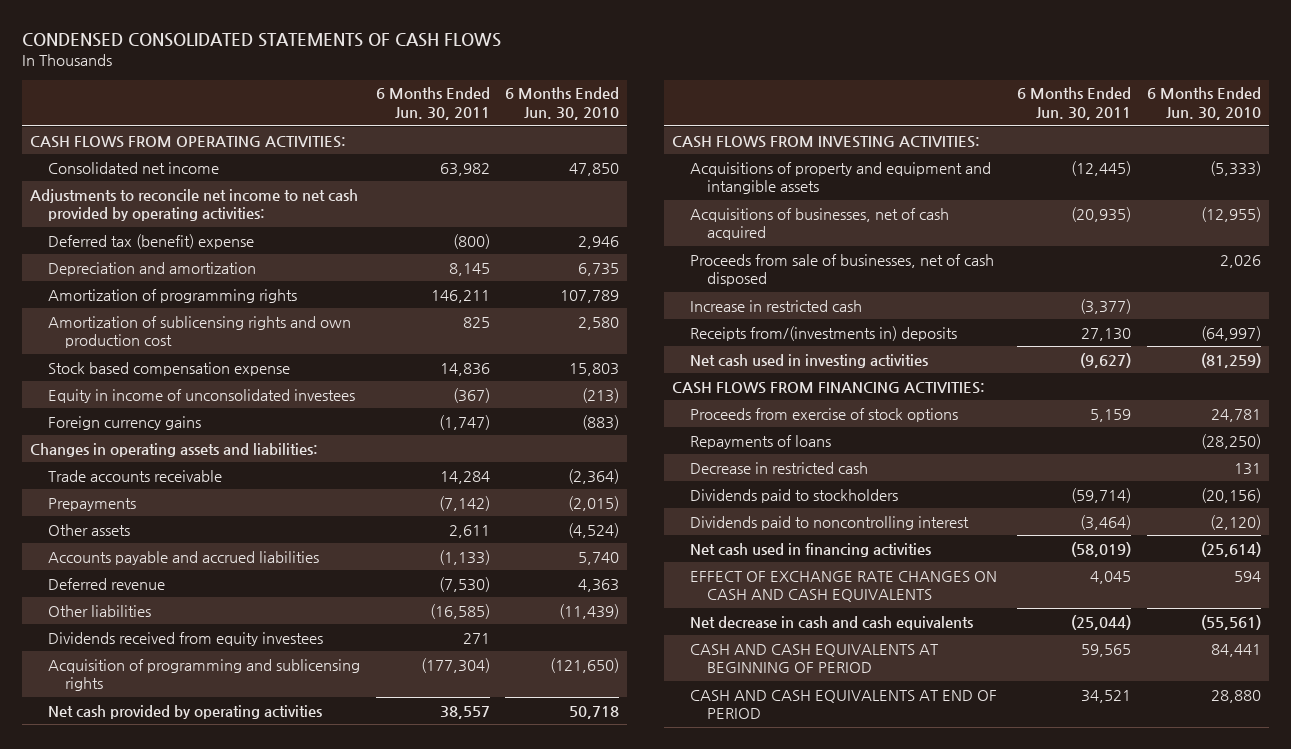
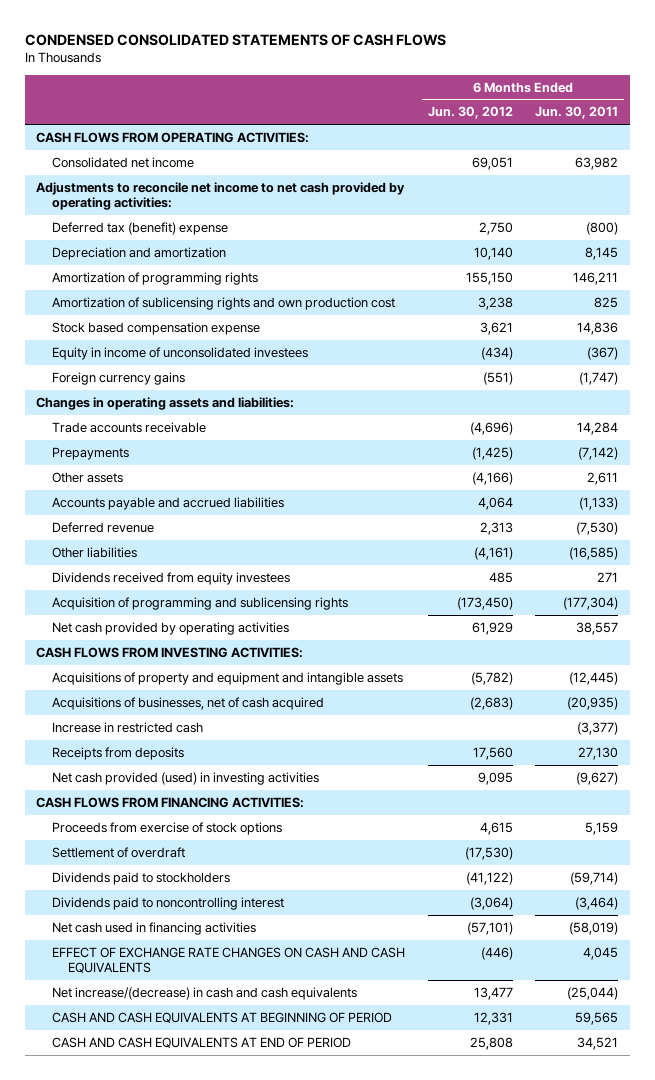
[505,87,620,121] 6 Months Ended Jun. 30, 2010 -> none
none -> [427,106,513,120] Jun. 30, 2012
[689,253,994,287] Proceeds from sale of businesses, net of cash disposed -> none
[689,325,957,341] Receipts from/(investments in) deposits -> [51,746,184,760] Receipts from deposits
[689,353,928,368] Net cash used in investing activities -> [51,771,319,785] Net cash provided (used) in investing activities
[689,461,868,474] Decrease in restricted cash -> none
[689,434,831,449] Repayments of loans -> [51,846,185,858] Settlement of overdraft
[689,615,973,630] Net decrease in cash and cash equivalents -> [51,986,357,1000] Net increase/(decrease) in cash and cash equivalents

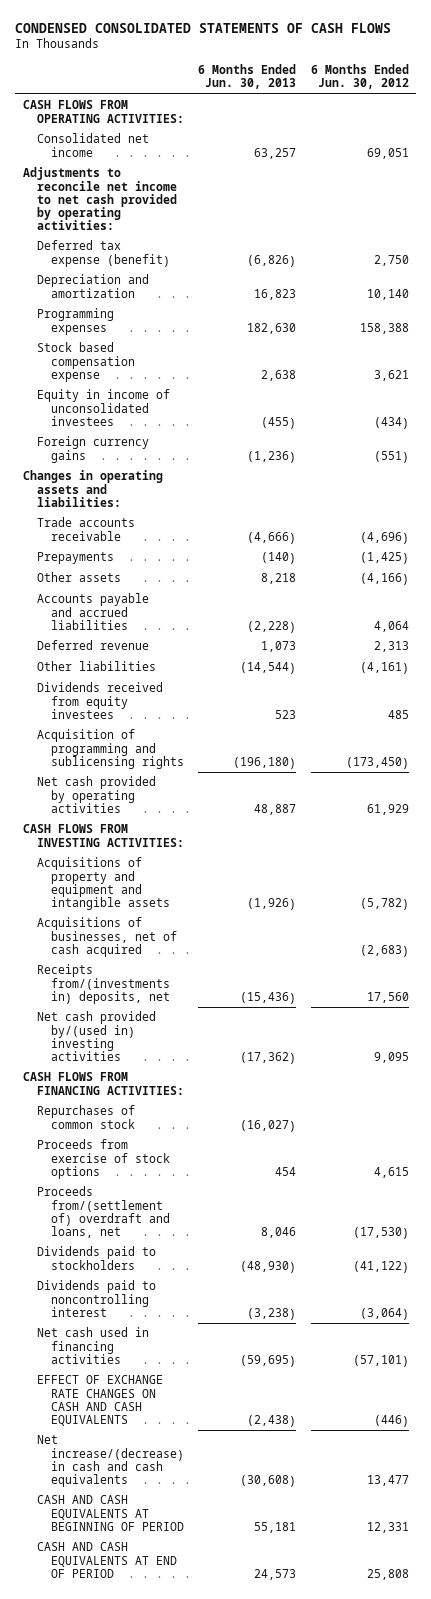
[535,106,619,120] Jun. 30, 2011 -> none
none -> [198,64,297,90] 6 Months Ended Jun. 30, 2013
[51,221,228,235] Deferred tax (benefit) expense -> [36,240,170,267] Deferred tax expense (benefit)
[51,271,258,285] Amortization of programming rights -> none
[51,296,395,310] Amortization of sublicensing rights and own production cost -> none
none -> [36,308,114,335] Programming expenses
[51,721,203,733] Increase in restricted cash -> none
[51,746,184,760] Receipts from deposits -> [36,964,170,1004] Receipts from/(investments in) deposits, net
[51,771,319,785] Net cash provided (used) in investing activities -> [36,1011,156,1061] Net cash provided by/(used in) investing activities
none -> [36,1105,135,1129] Repurchases of common stock
[51,846,185,858] Settlement of overdraft -> [36,1186,170,1238] Proceeds from/(settlement of) overdraft and loans, net

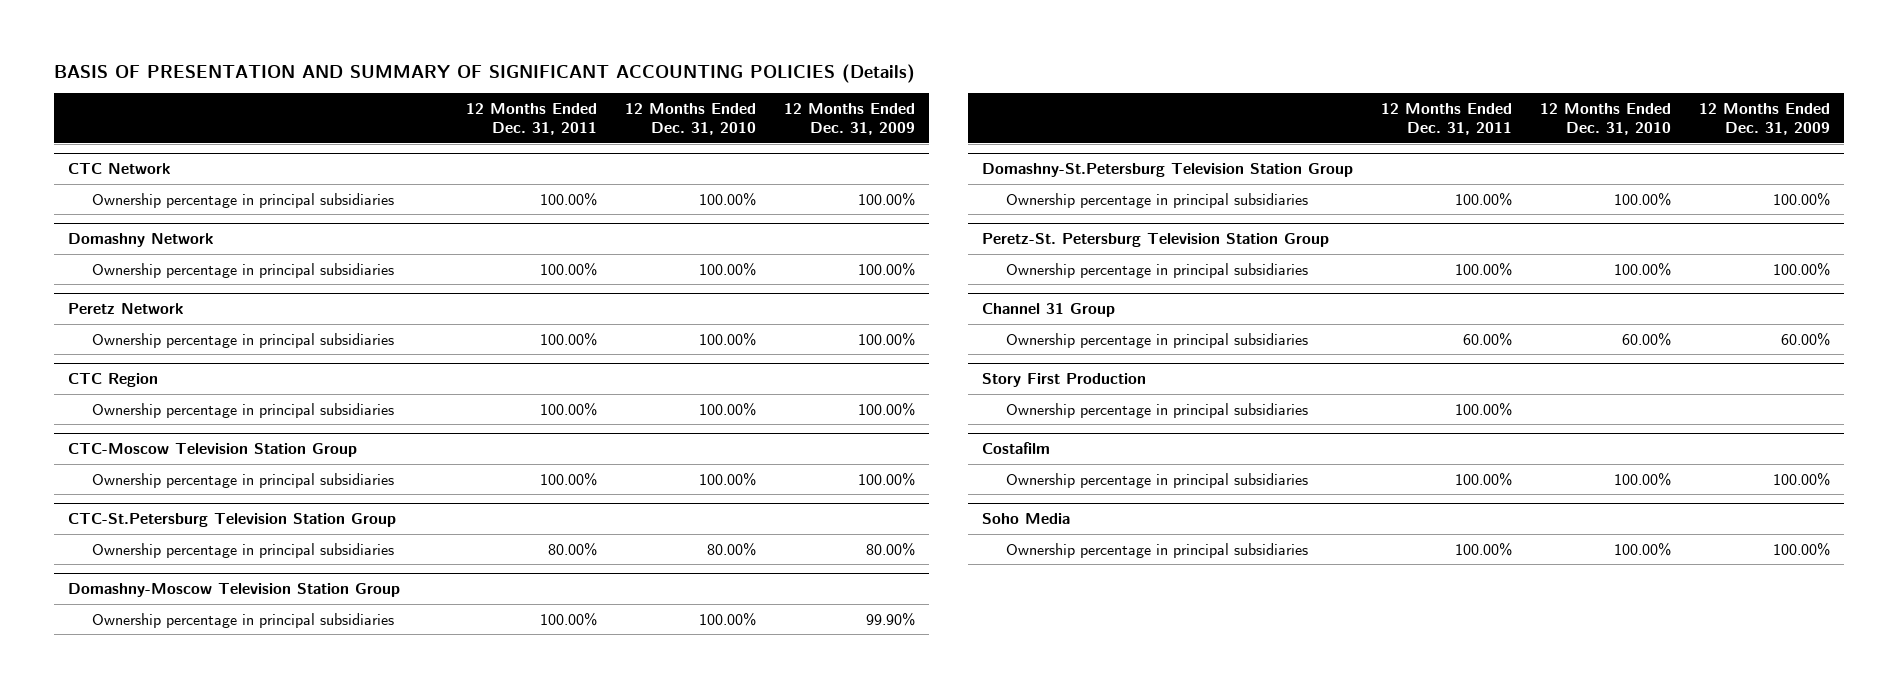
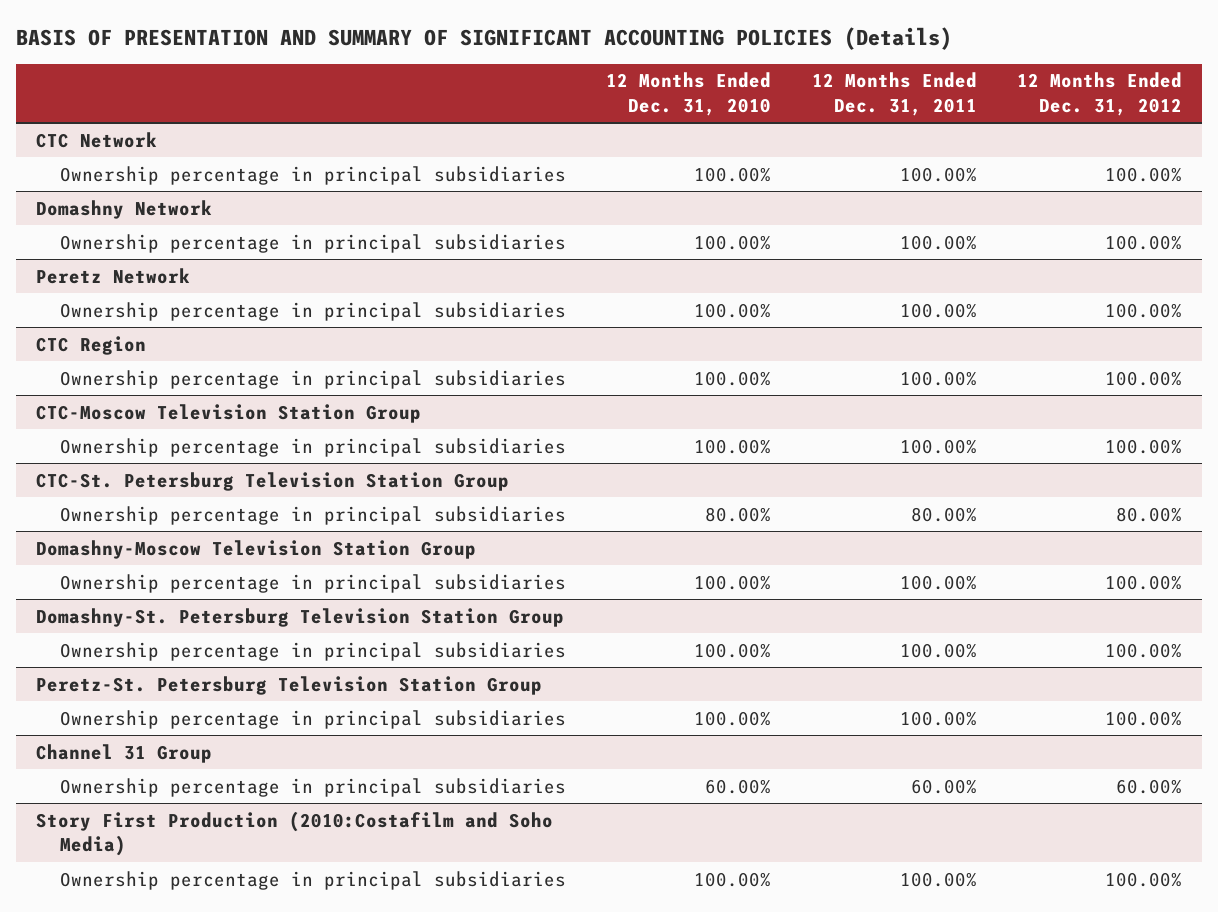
[784,103,916,136] 12 Months Ended Dec. 31, 2009 -> none
none -> [1016,72,1182,116] 12 Months Ended Dec. 31, 2012
[67,513,396,528] CTC-St.Petersburg Television Station Group -> [35,471,509,491] CTC-St. Petersburg Television Station Group
[982,163,1354,178] Domashny-St.Petersburg Television Station Group -> [35,607,564,627] Domashny-St. Petersburg Television Station Group
[982,373,1147,388] Story First Production -> none
[1006,402,1309,418] Ownership percentage in principal subsidiaries -> none
[982,442,1051,455] Costafilm -> none
[1006,472,1309,488] Ownership percentage in principal subsidiaries -> none
[982,513,1071,525] Soho Media -> none
none -> [35,810,553,857] Story First Production (2010:Costafilm and Soho Media)

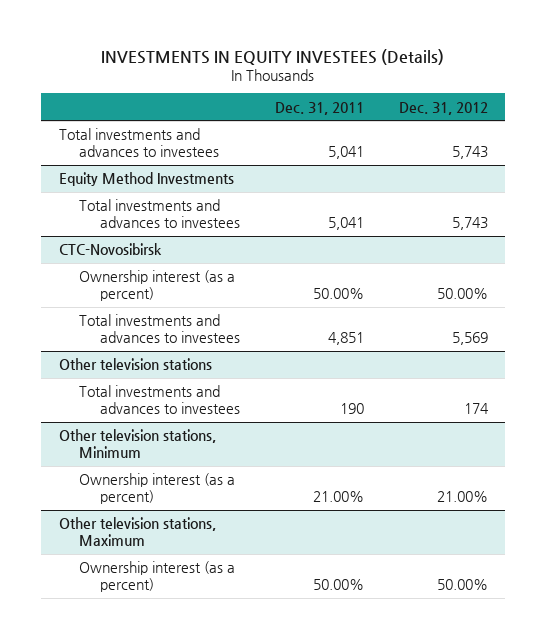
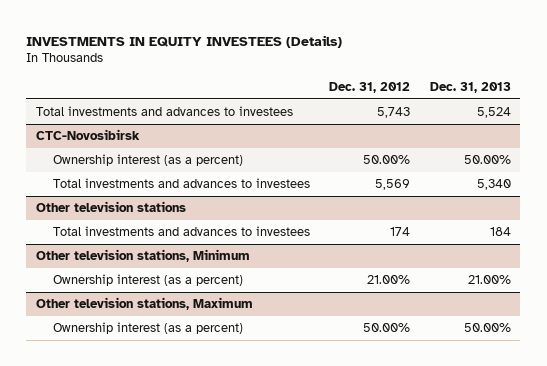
[275,101,365,115] Dec. 31, 2011 -> none
none -> [429,81,511,93] Dec. 31, 2013
[58,172,234,187] Equity Method Investments -> none
[79,199,241,229] Total investments and advances to investees -> none

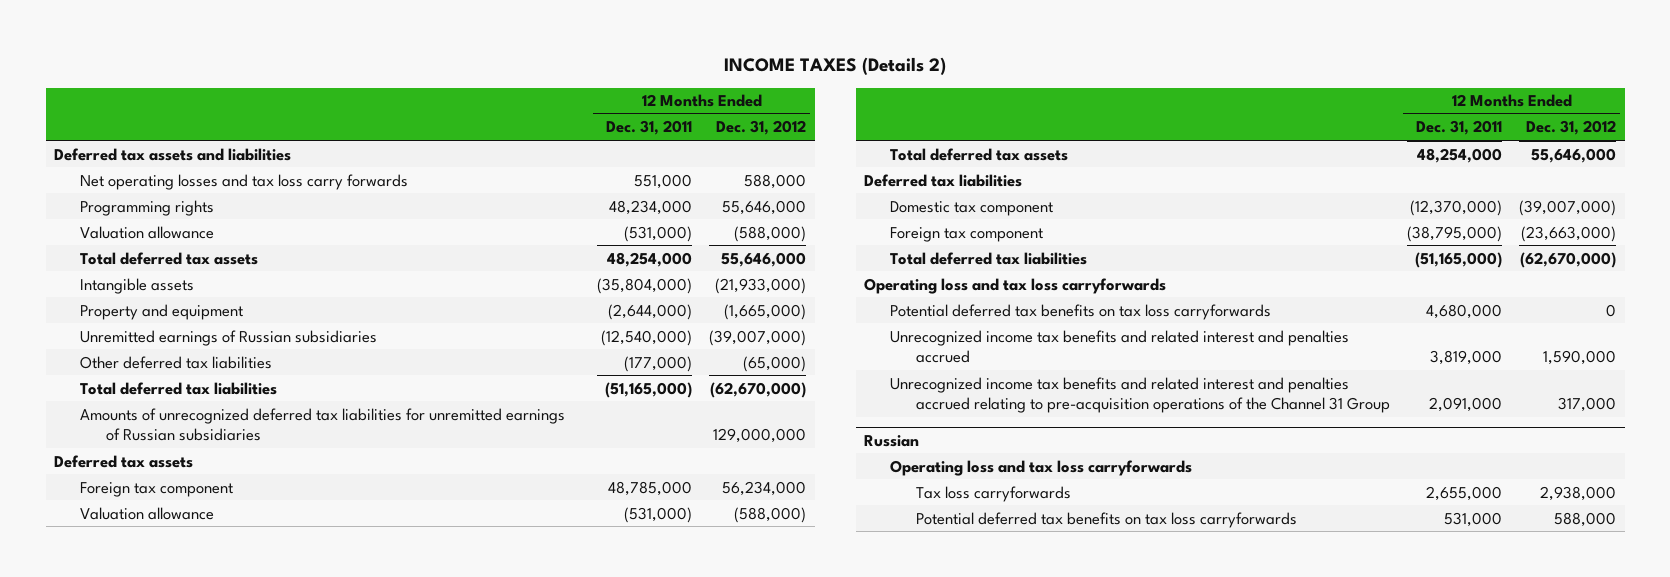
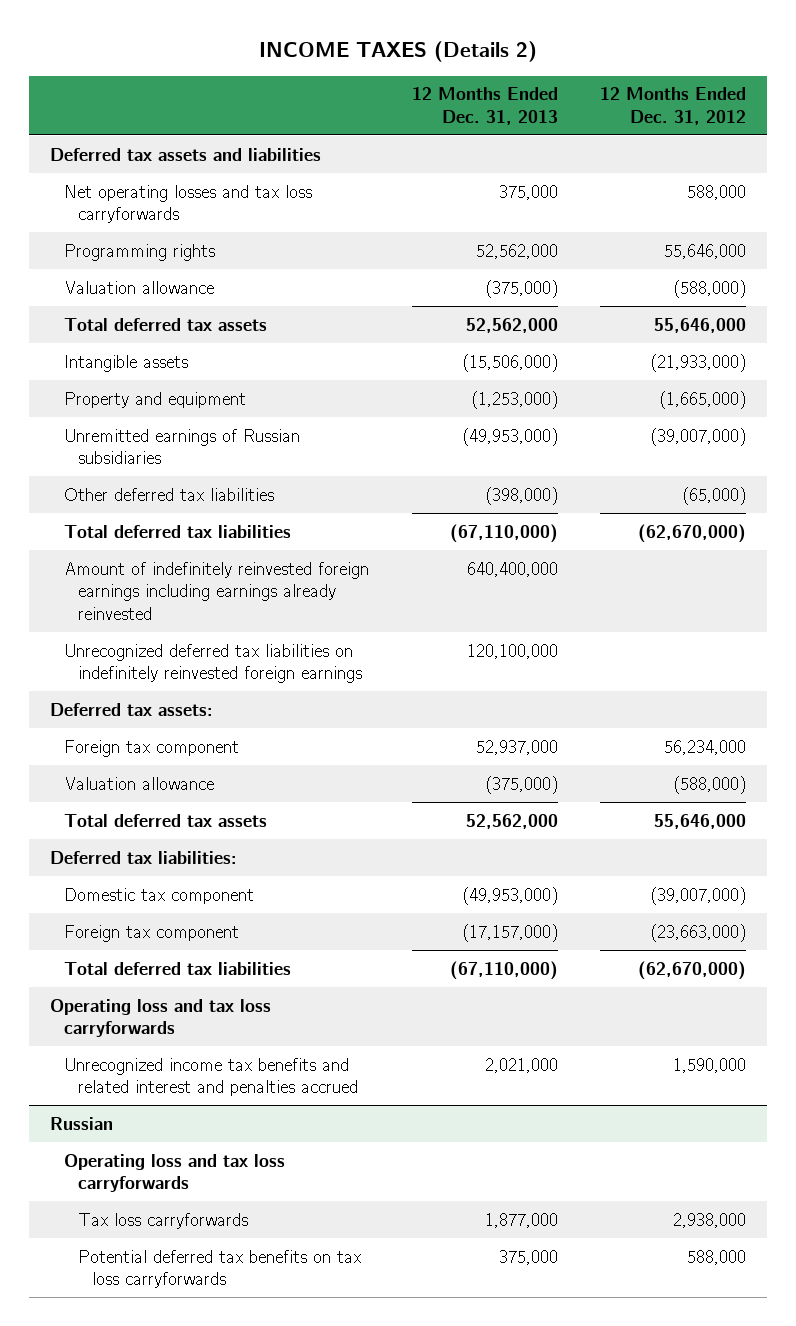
[606,120,693,136] Dec. 31, 2011 -> none
none -> [411,87,558,125] 12 Months Ended Dec. 31, 2013
[80,173,409,190] Net operating losses and tax loss carry forwards -> [64,184,313,224] Net operating losses and tax loss carryforwards
[80,407,566,442] Amounts of unrecognized deferred tax liabilities for unremitted earnings of Russian subsidiaries -> none
none -> [64,561,370,620] Amount of indefinitely reinvested foreign earnings including earnings already reinvested
none -> [64,643,362,684] Unrecognized deferred tax liabilities on indefinitely reinvested foreign earnings
[54,454,194,468] Deferred tax assets -> [50,702,214,716] Deferred tax assets:
[864,173,1023,187] Deferred tax liabilities -> [50,850,238,864] Deferred tax liabilities:
[890,303,1272,320] Potential deferred tax benefits on tax loss carryforwards -> none
[890,376,1391,414] Unrecognized income tax benefits and related interest and penalties accrued relating to pre-acquisition operations of the Channel 31 Group -> none

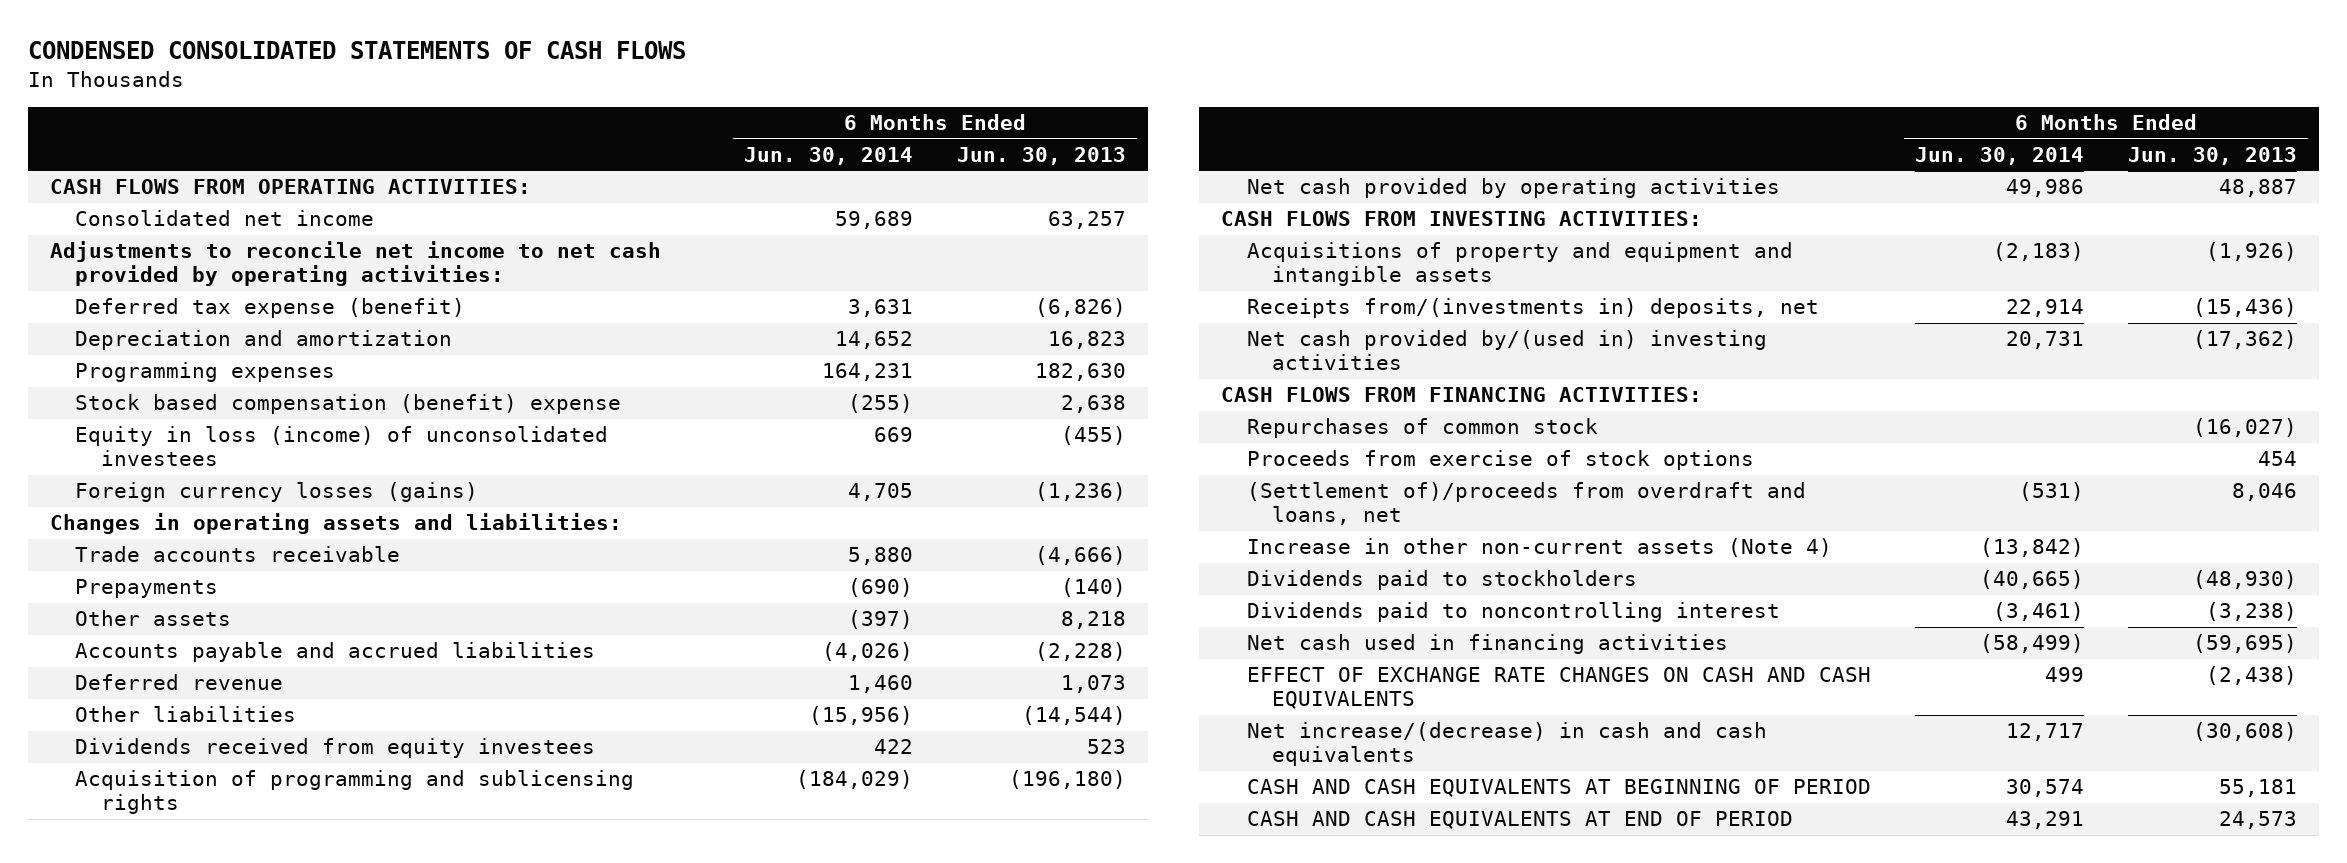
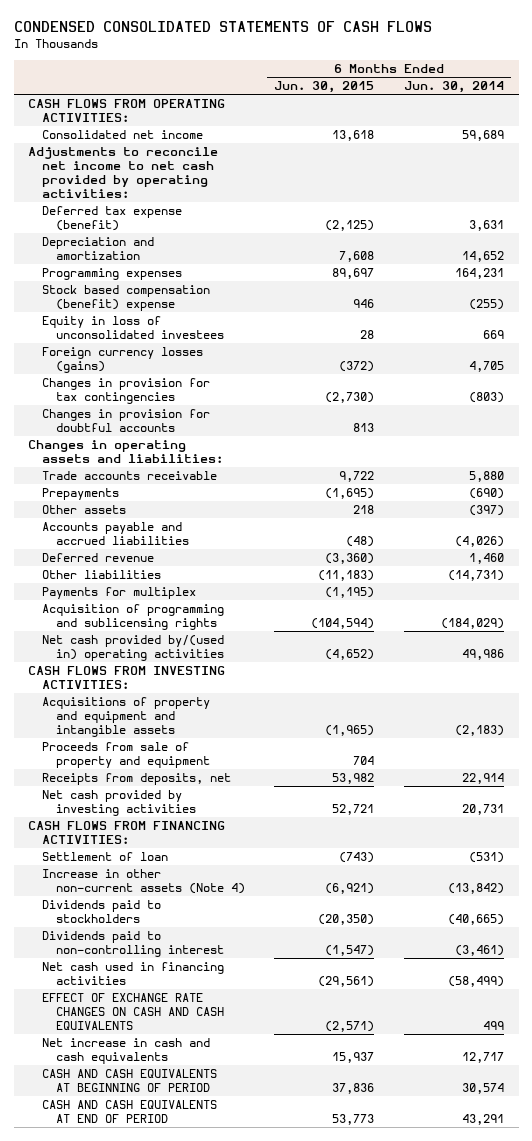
[957,146,1127,165] Jun. 30, 2013 -> none
none -> [274,81,375,94] Jun. 30, 2015
[75,426,609,467] Equity in loss (income) of unconsolidated investees -> [42,316,224,340] Equity in loss of unconsolidated investees
none -> [42,378,211,405] Changes in provision for tax contingencies
none -> [42,409,211,433] Changes in provision for doubtful accounts
[75,738,596,759] Dividends received from equity investees -> none
[808,706,913,726] (15,956) -> [447,570,504,582] (14,731)
none -> [42,587,197,600] Payments for multiplex
[1246,178,1780,199] Net cash provided by operating activities -> [42,635,225,662] Net cash provided by/(used in) operating activities
none -> [42,742,210,769] Proceeds from sale of property and equipment
[1246,298,1819,319] Receipts from/(investments in) deposits, net -> [42,773,232,786] Receipts from deposits, net
[1246,330,1767,371] Net cash provided by/(used in) investing activities -> [42,790,196,817] Net cash provided by investing activities
[1246,418,1598,439] Repurchases of common stock -> none
[1246,450,1754,471] Proceeds from exercise of stock options -> none
[1246,482,1806,526] (Settlement of)/proceeds from overdraft and loans, net -> [42,852,169,862] Settlement of loan
[1246,602,1780,623] Dividends paid to noncontrolling interest -> [42,931,224,958] Dividends paid to non-controlling interest
[1246,722,1767,767] Net increase/(decrease) in cash and cash equivalents -> [42,1038,211,1065] Net increase in cash and cash equivalents

